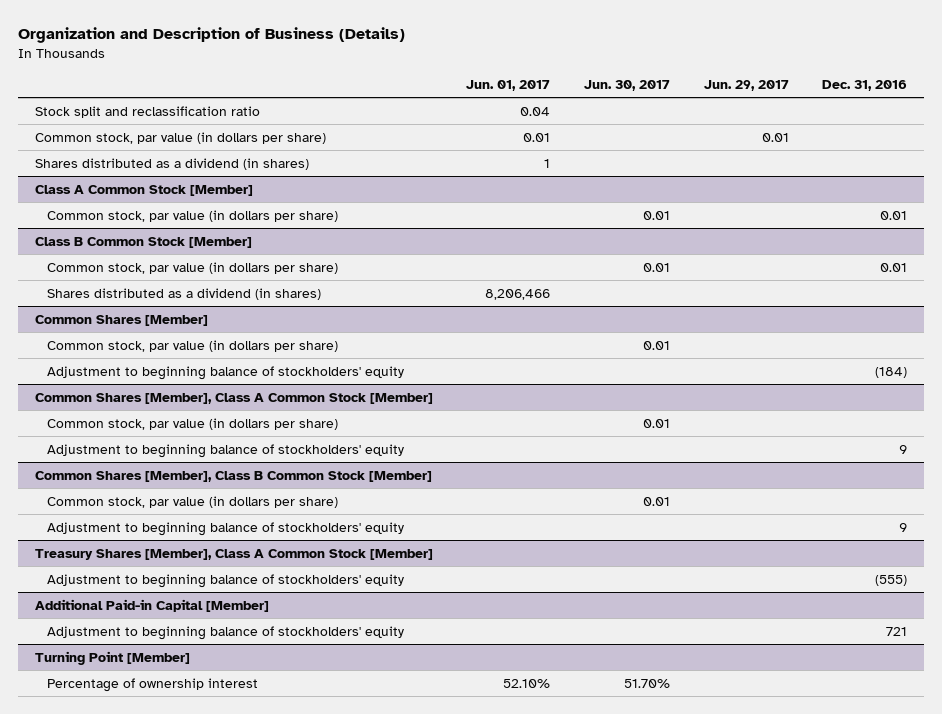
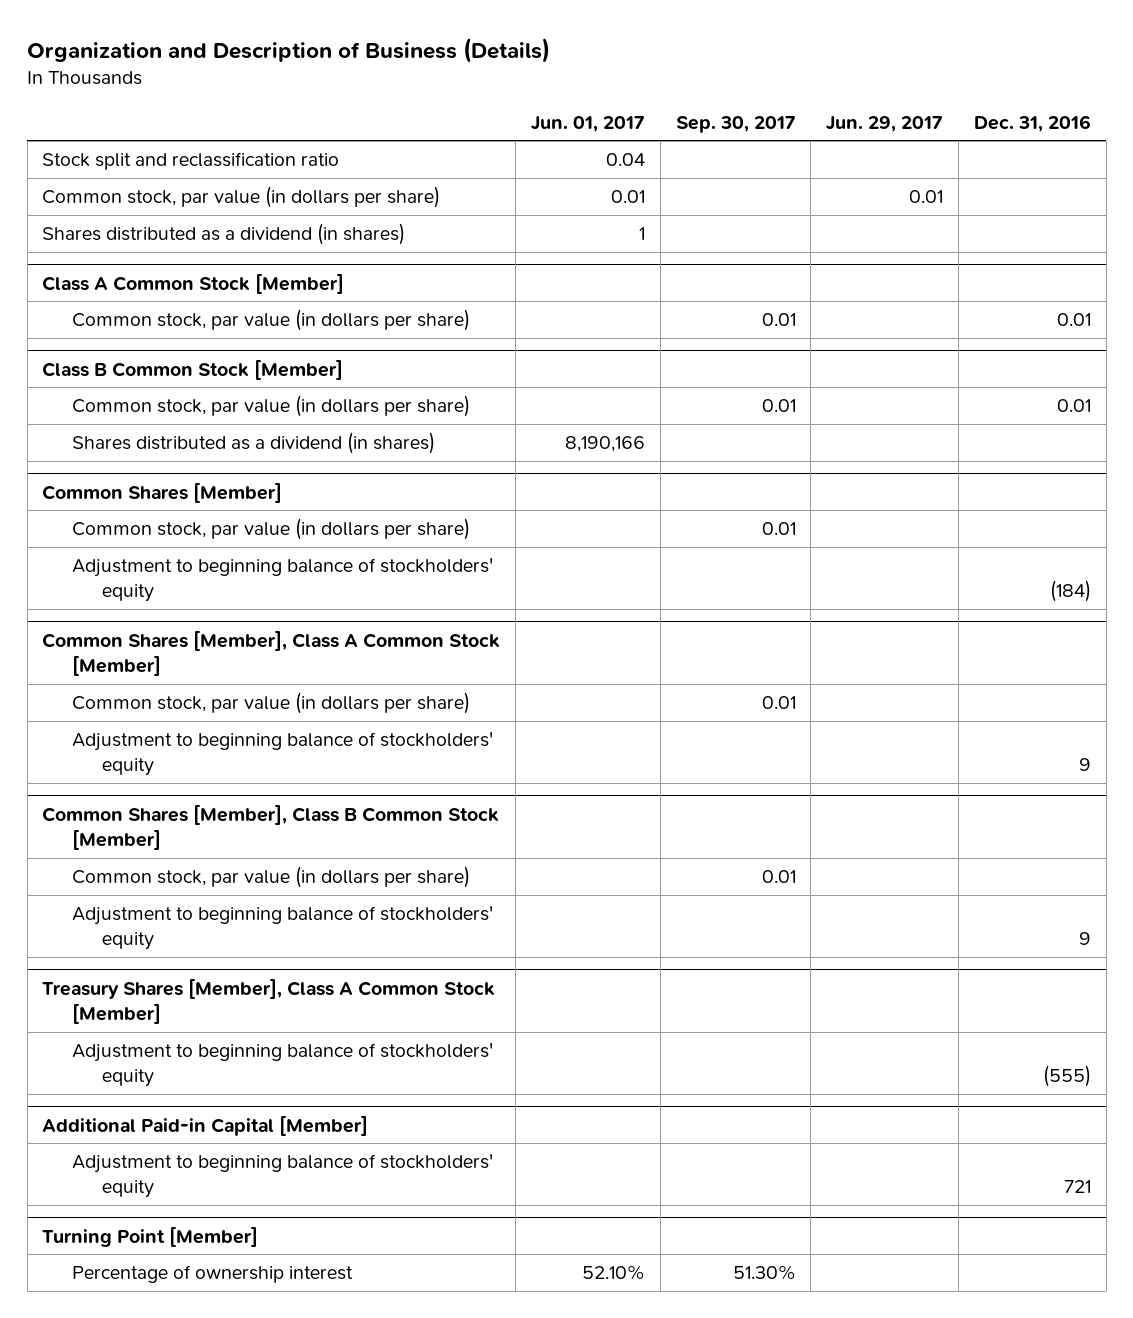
[583,80,670,92] Jun. 30, 2017 -> none
none -> [675,115,796,133] Sep. 30, 2017
[485,288,551,300] 8,206,466 -> [565,436,646,453] 8,190,166

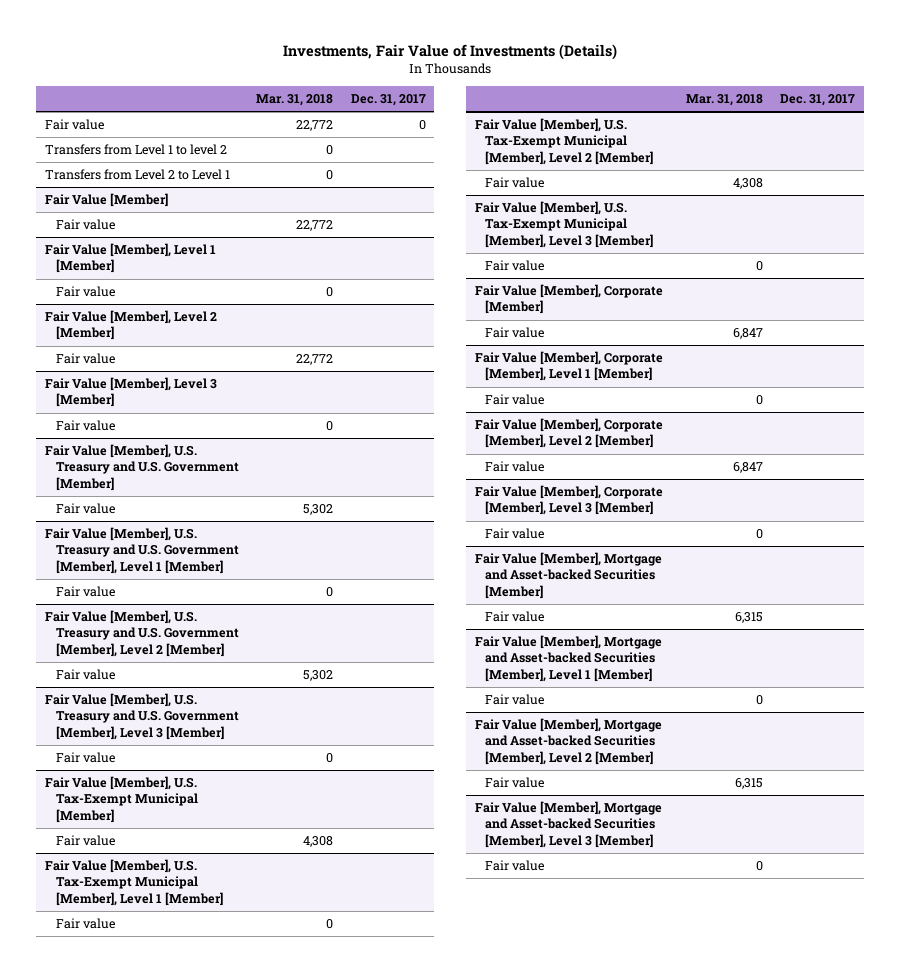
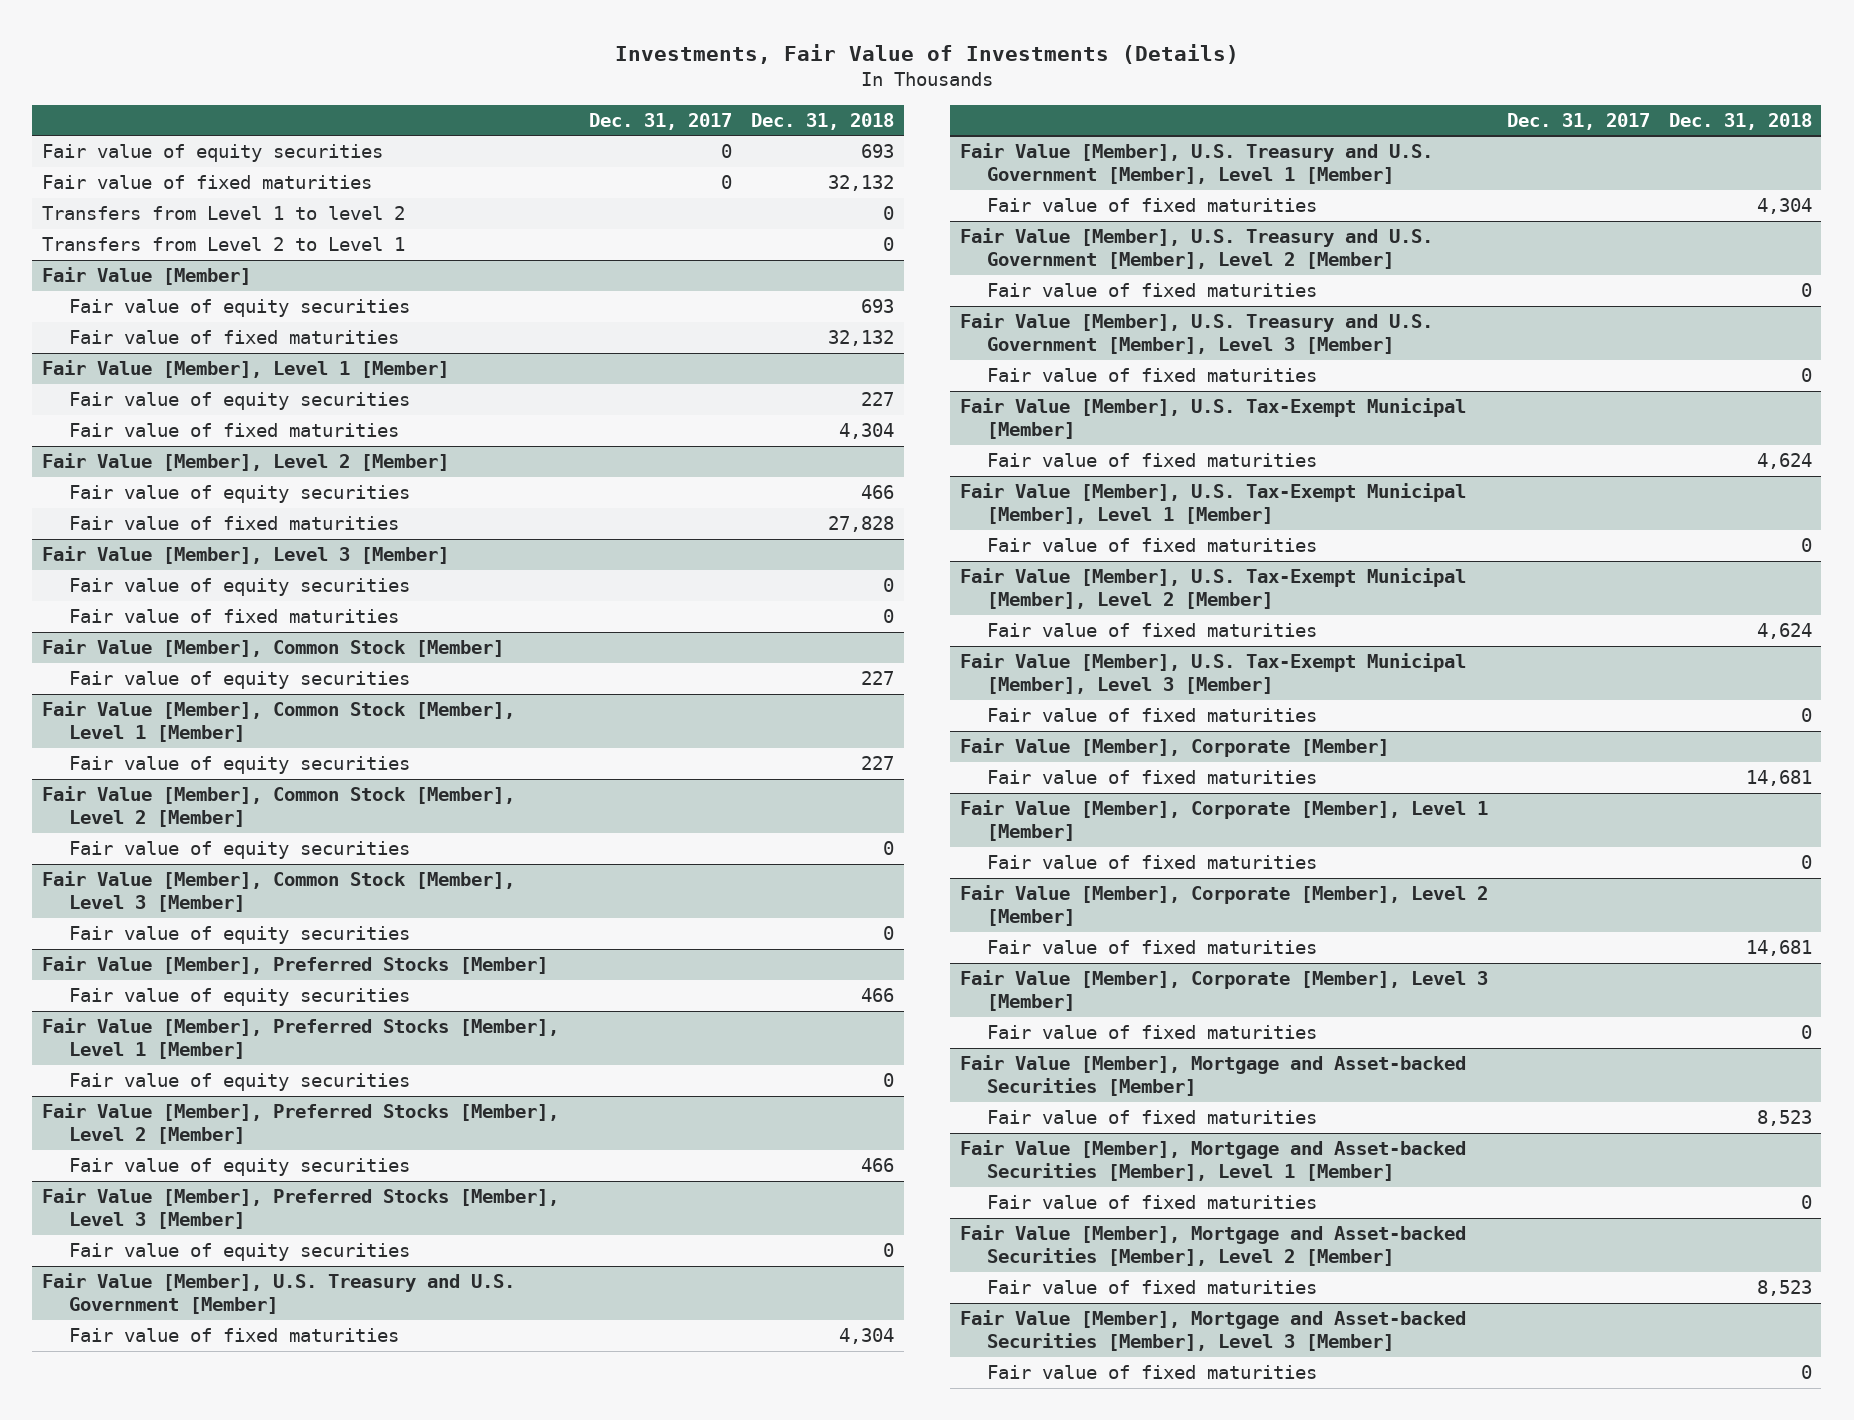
[256,93,334,106] Mar. 31, 2018 -> none
none -> [751,112,895,130] Dec. 31, 2018
none -> [42,144,384,163] Fair value of equity securities
[45,119,105,131] Fair value -> [42,175,373,190] Fair value of fixed maturities
none -> [69,299,411,318] Fair value of equity securities
[55,219,115,231] Fair value -> [69,330,400,345] Fair value of fixed maturities
none -> [69,392,411,411] Fair value of equity securities
[55,286,115,298] Fair value -> [69,423,400,438] Fair value of fixed maturities
none -> [69,485,411,504] Fair value of equity securities
[55,353,115,365] Fair value -> [69,516,400,531] Fair value of fixed maturities
none -> [69,578,411,597] Fair value of equity securities
[55,420,115,432] Fair value -> [69,609,400,624] Fair value of fixed maturities
none -> [42,639,505,658] Fair Value [Member], Common Stock [Member]
none -> [69,671,411,690] Fair value of equity securities
none -> [42,701,516,743] Fair Value [Member], Common Stock [Member], Level 1 [Member]
none -> [69,756,411,775] Fair value of equity securities
none -> [42,786,516,828] Fair Value [Member], Common Stock [Member], Level 2 [Member]
none -> [69,841,411,860] Fair value of equity securities
none -> [42,871,516,913] Fair Value [Member], Common Stock [Member], Level 3 [Member]
none -> [69,926,411,945] Fair value of equity securities
none -> [42,956,549,975] Fair Value [Member], Preferred Stocks [Member]
none -> [69,988,411,1007] Fair value of equity securities
none -> [42,1018,560,1060] Fair Value [Member], Preferred Stocks [Member], Level 1 [Member]
none -> [69,1073,411,1092] Fair value of equity securities
none -> [42,1103,560,1145] Fair Value [Member], Preferred Stocks [Member], Level 2 [Member]
none -> [69,1158,411,1177] Fair value of equity securities
none -> [42,1188,560,1230] Fair Value [Member], Preferred Stocks [Member], Level 3 [Member]
none -> [69,1243,411,1262] Fair value of equity securities
[55,503,115,515] Fair value -> [69,1328,400,1343] Fair value of fixed maturities
[55,586,115,598] Fair value -> [986,198,1317,213] Fair value of fixed maturities
[55,669,115,681] Fair value -> [986,283,1317,298] Fair value of fixed maturities
[55,752,115,764] Fair value -> [986,368,1317,383] Fair value of fixed maturities
[55,835,115,847] Fair value -> [986,453,1317,468] Fair value of fixed maturities
[55,918,115,930] Fair value -> [986,538,1317,553] Fair value of fixed maturities
[485,177,545,189] Fair value -> [986,623,1317,638] Fair value of fixed maturities
[485,260,545,272] Fair value -> [986,708,1317,723] Fair value of fixed maturities
[485,327,545,339] Fair value -> [986,770,1317,785] Fair value of fixed maturities
[485,394,545,406] Fair value -> [986,855,1317,870] Fair value of fixed maturities
[485,461,545,473] Fair value -> [986,940,1317,955] Fair value of fixed maturities
[485,528,545,540] Fair value -> [986,1025,1317,1040] Fair value of fixed maturities
[485,611,545,623] Fair value -> [986,1110,1317,1125] Fair value of fixed maturities
[485,694,545,706] Fair value -> [986,1195,1317,1210] Fair value of fixed maturities
[485,777,545,789] Fair value -> [986,1280,1317,1295] Fair value of fixed maturities
[485,860,545,872] Fair value -> [986,1365,1317,1380] Fair value of fixed maturities

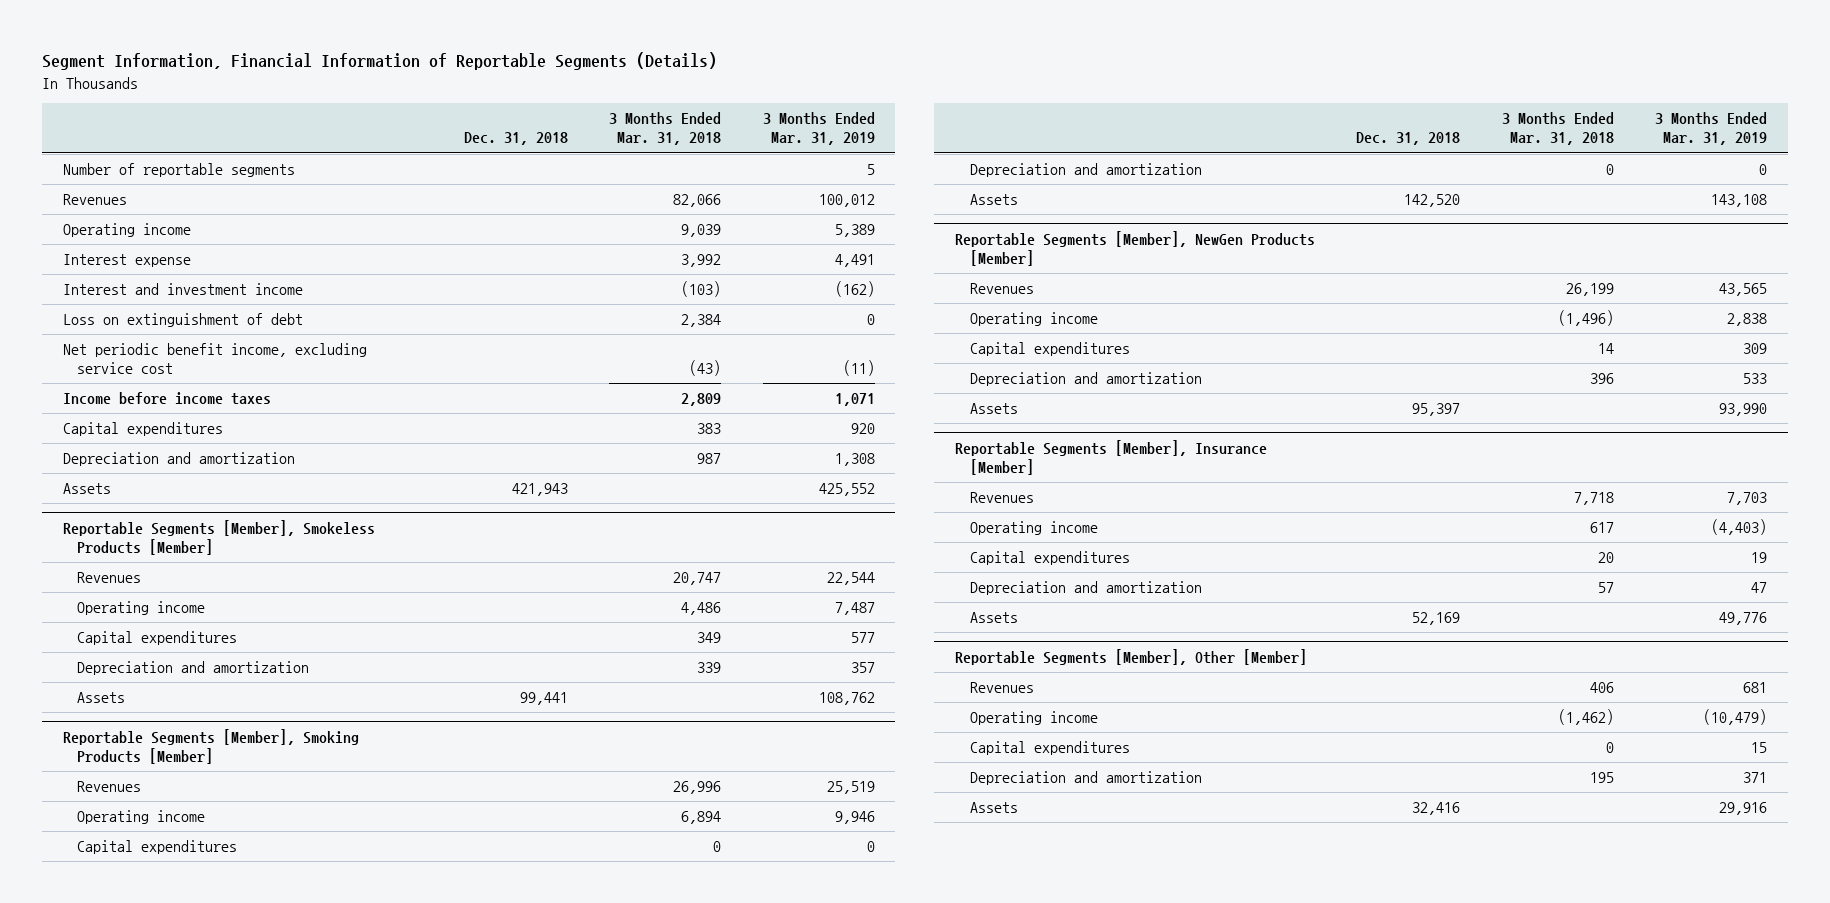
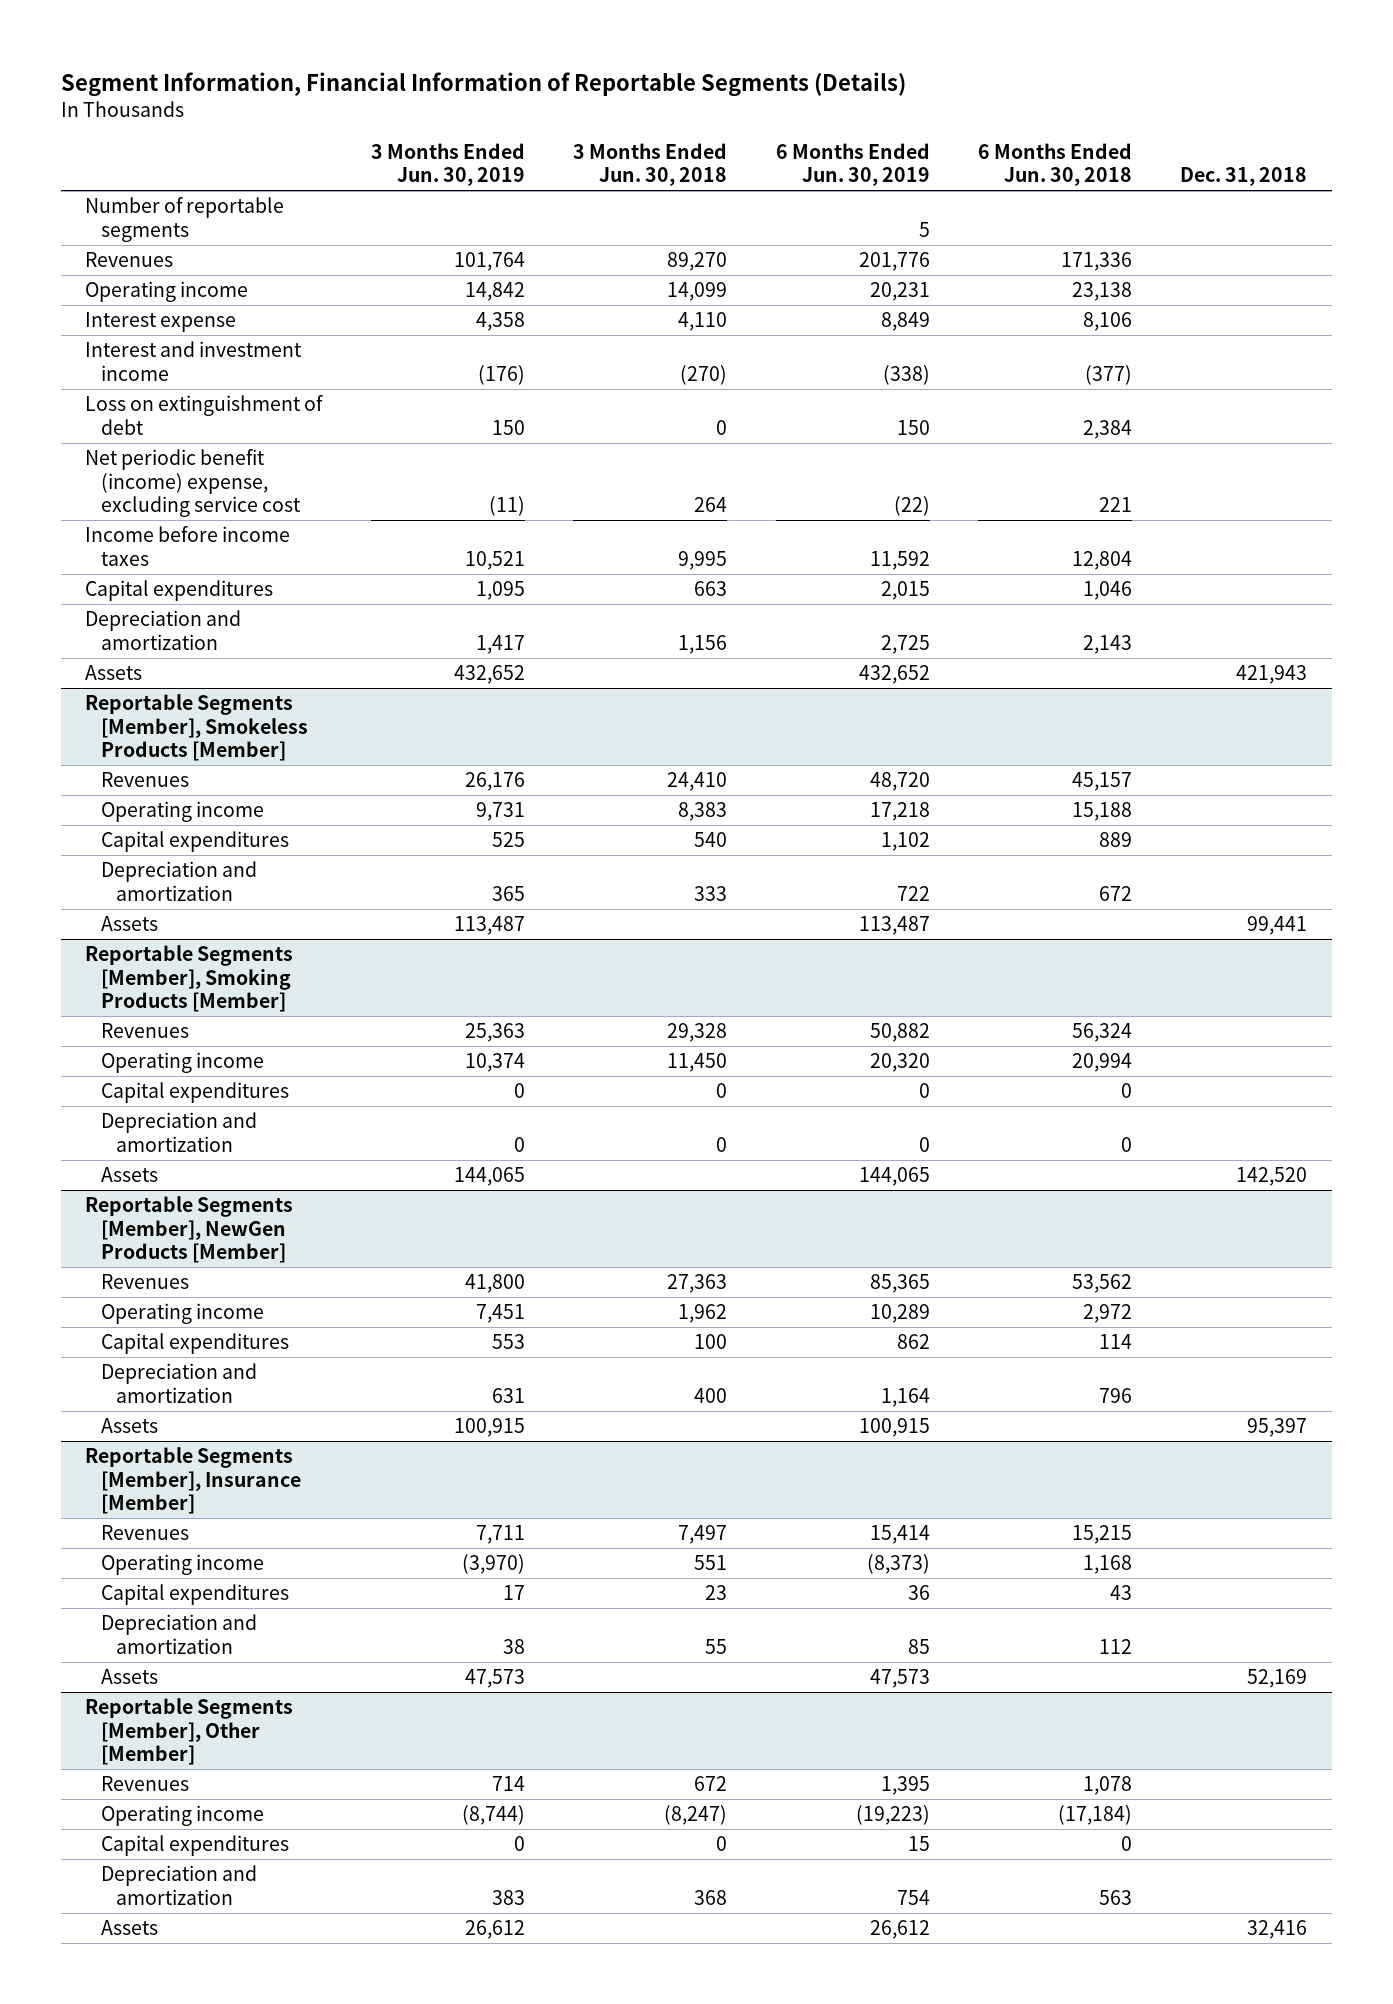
[609,112,722,146] 3 Months Ended Mar. 31, 2018 -> none
[762,112,875,146] 3 Months Ended Mar. 31, 2019 -> none
none -> [370,142,525,187] 3 Months Ended Jun. 30, 2019
none -> [573,142,728,187] 3 Months Ended Jun. 30, 2018
none -> [775,142,930,187] 6 Months Ended Jun. 30, 2019
none -> [978,142,1133,187] 6 Months Ended Jun. 30, 2018
[62,343,367,375] Net periodic benefit income, excluding service cost -> [85,449,301,518] Net periodic benefit (income) expense, excluding service cost

